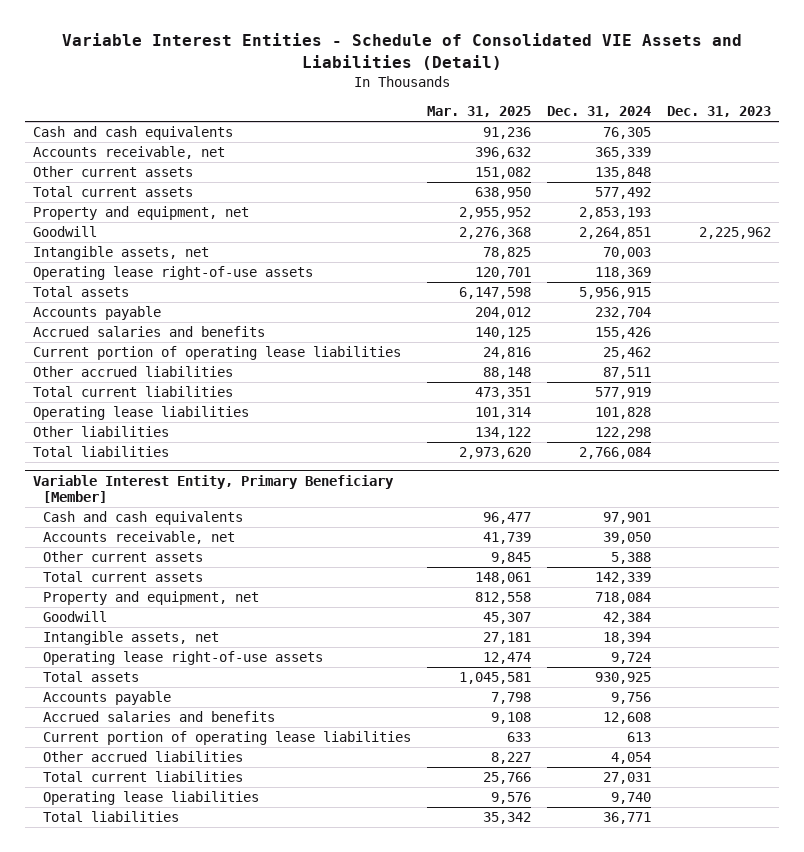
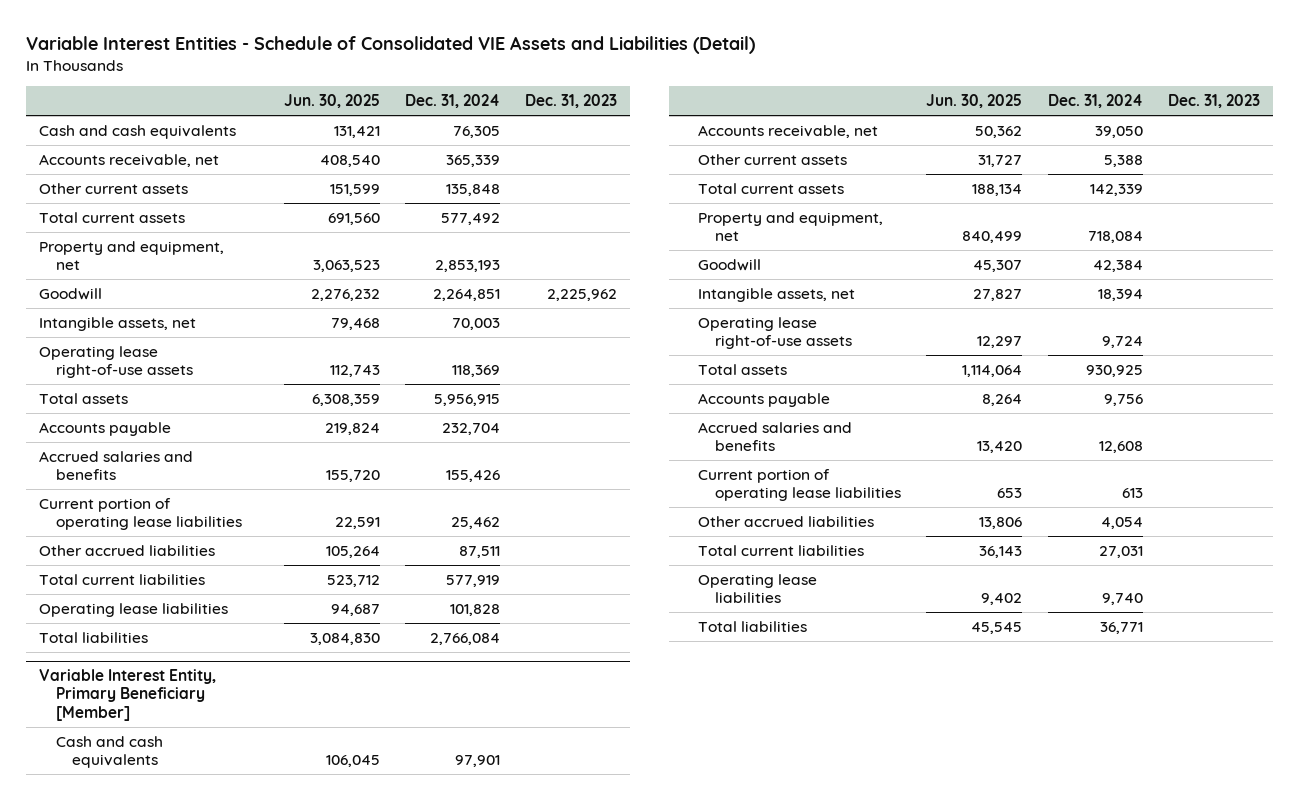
[426,105,531,117] Mar. 31, 2025 -> none
none -> [283,94,380,109] Jun. 30, 2025
[32,426,169,438] Other liabilities -> none

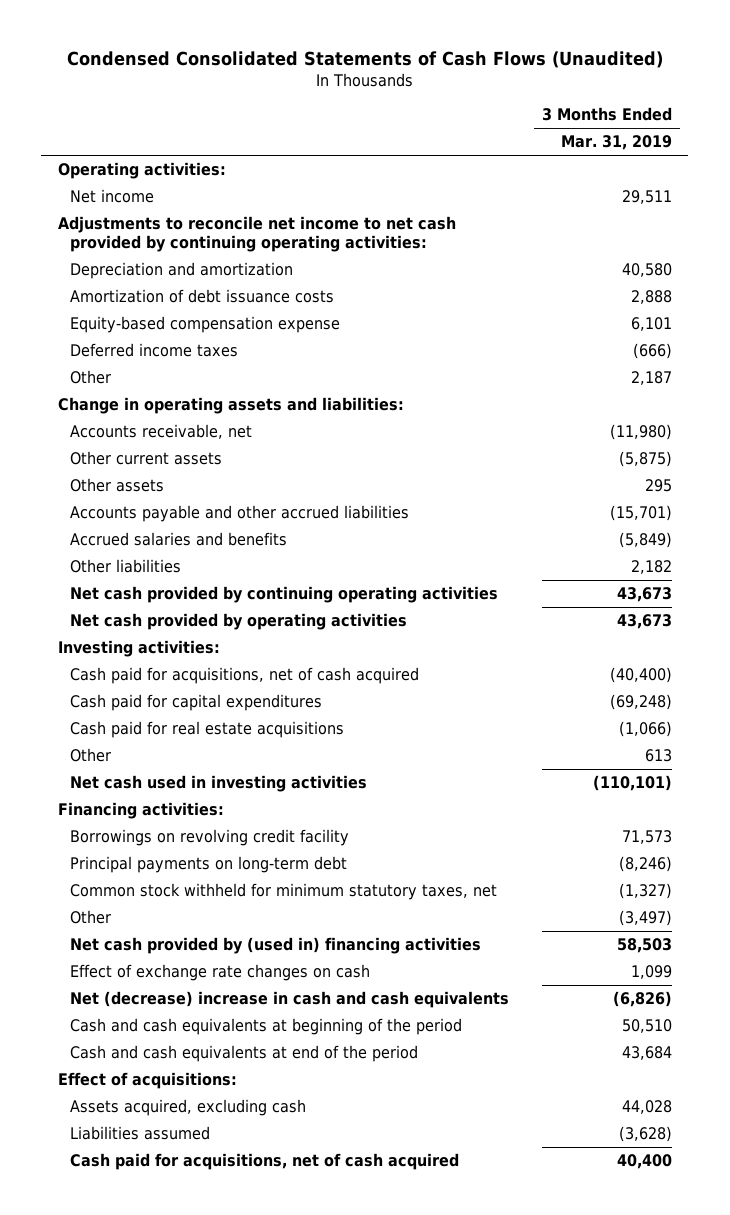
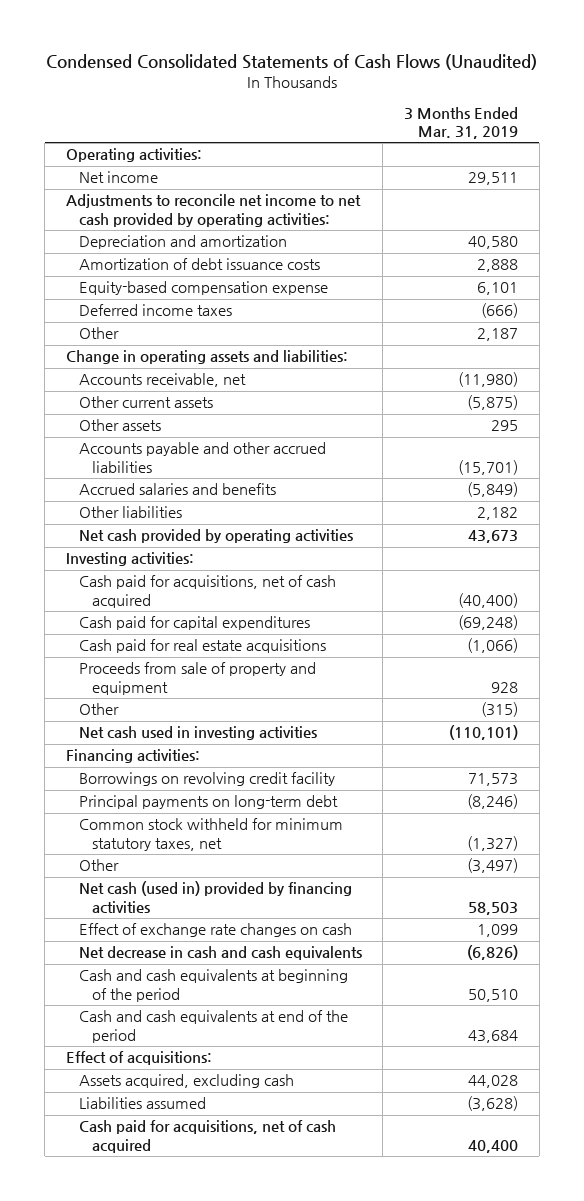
[57,216,456,253] Adjustments to reconcile net income to net cash provided by continuing operating activities: -> [65,194,361,227] Adjustments to reconcile net income to net cash provided by operating activities:
[70,586,499,604] Net cash provided by continuing operating activities -> none
none -> [78,662,316,695] Proceeds from sale of property and equipment
[645,749,673,763] 613 -> [481,702,519,718] (315)
[70,937,482,955] Net cash provided by (used in) financing activities -> [78,881,352,913] Net cash (used in) provided by financing activities
[70,991,510,1009] Net (decrease) increase in cash and cash equivalents -> [78,946,362,961] Net decrease in cash and cash equivalents

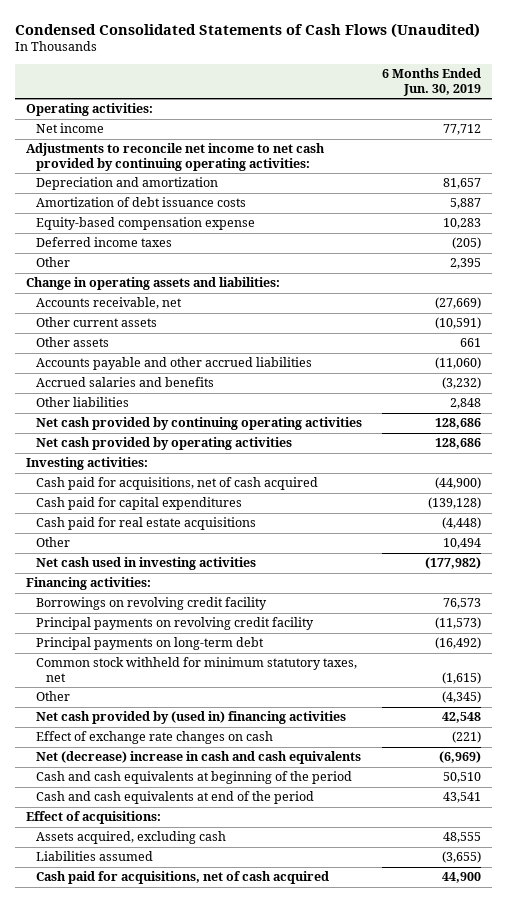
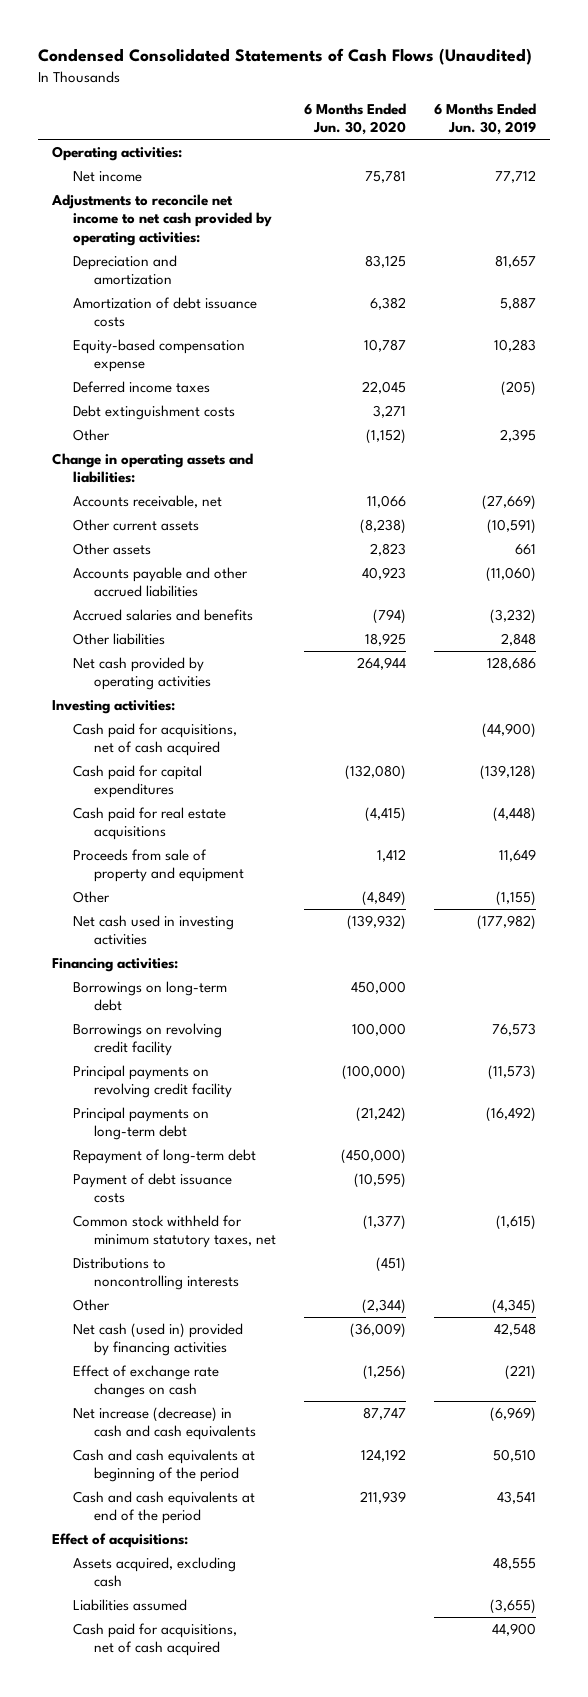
none -> [303,102,406,136] 6 Months Ended Jun. 30, 2020
[25,143,325,171] Adjustments to reconcile net income to net cash provided by continuing operating activities: -> [50,193,272,246] Adjustments to reconcile net income to net cash provided by operating activities:
none -> [72,404,235,420] Debt extinguishment costs
[35,417,362,431] Net cash provided by continuing operating activities -> none
none -> [72,848,244,883] Proceeds from sale of property and equipment
[443,538,482,550] 10,494 -> [495,890,536,906] (1,155)
none -> [72,980,227,1012] Borrowings on long-term debt
none -> [72,1148,256,1164] Repayment of long-term debt
none -> [72,1172,232,1204] Payment of debt issuance costs
none -> [72,1256,239,1291] Distributions to noncontrolling interests
[35,711,346,725] Net cash provided by (used in) financing activities -> [72,1322,243,1357] Net cash (used in) provided by financing activities
[35,751,361,765] Net (decrease) increase in cash and cash equivalents -> [72,1406,256,1441] Net increase (decrease) in cash and cash equivalents

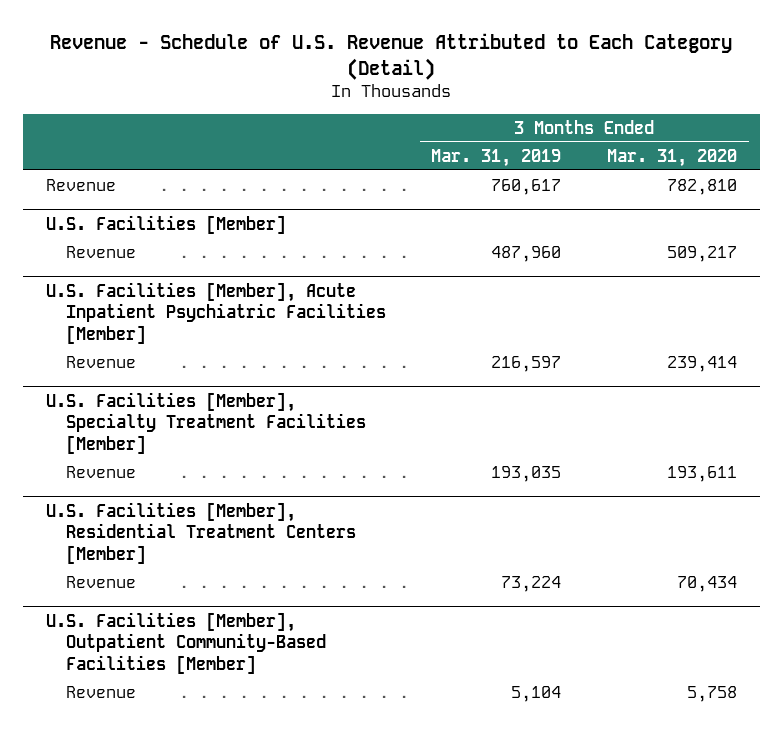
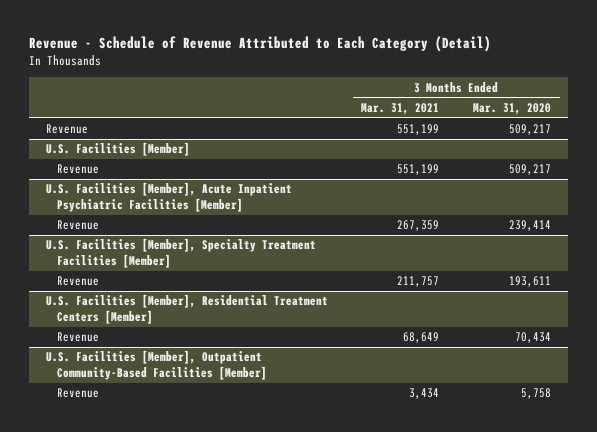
[50,32,733,80] Revenue - Schedule of U.S. Revenue Attributed to Each Category (Detail) -> [28,35,491,52] Revenue - Schedule of Revenue Attributed to Each Category (Detail)
[431,148,562,167] Mar. 31, 2019 -> none
none -> [361,102,440,115] Mar. 31, 2021
[667,178,738,195] 782,810 -> [509,124,552,136] 509,217

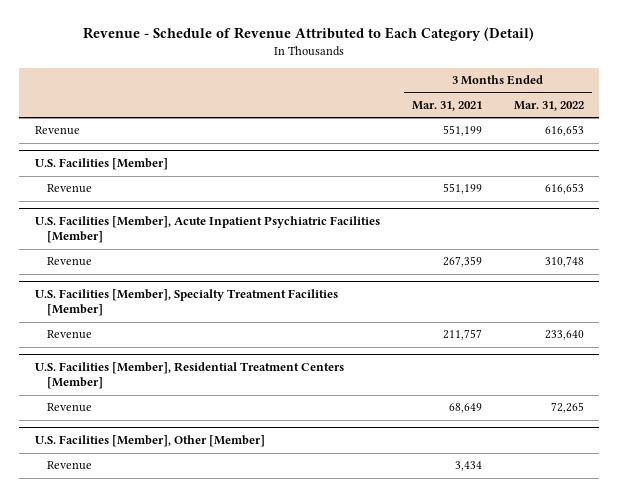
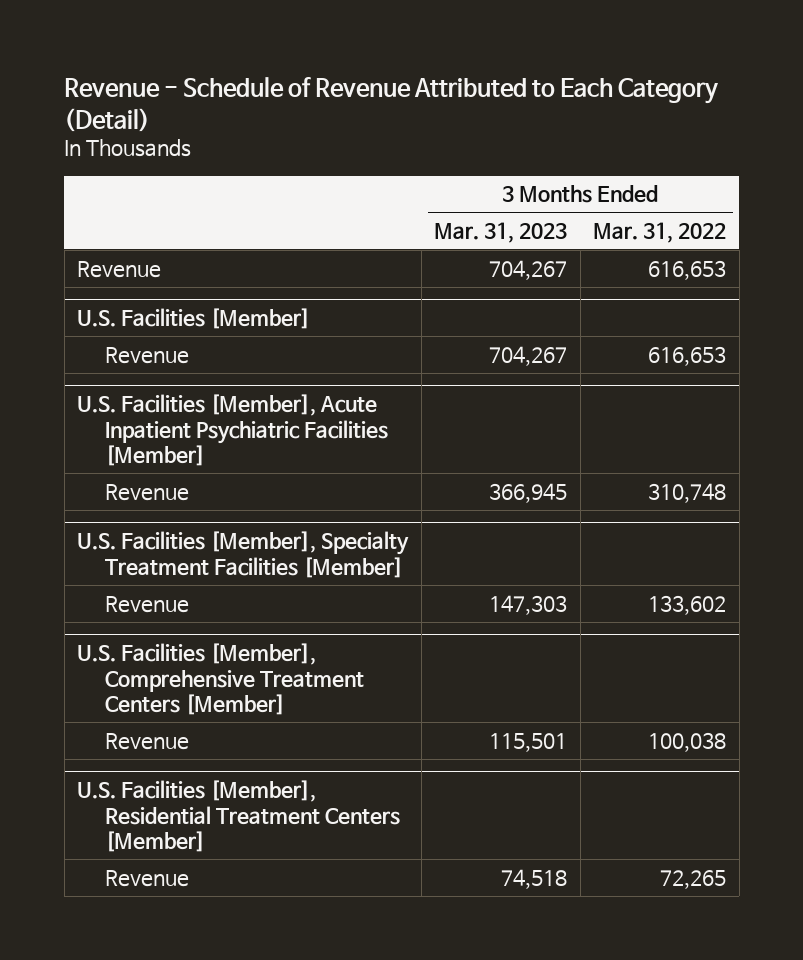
[411,100,482,111] Mar. 31, 2021 -> none
none -> [434,221,568,243] Mar. 31, 2023
[544,330,584,341] 233,640 -> [648,594,727,615] 133,602
none -> [77,643,365,716] U.S. Facilities [Member], Comprehensive Treatment Centers [Member]
none -> [105,732,190,750] Revenue
[35,435,266,448] U.S. Facilities [Member], Other [Member] -> none
[47,461,93,471] Revenue -> none

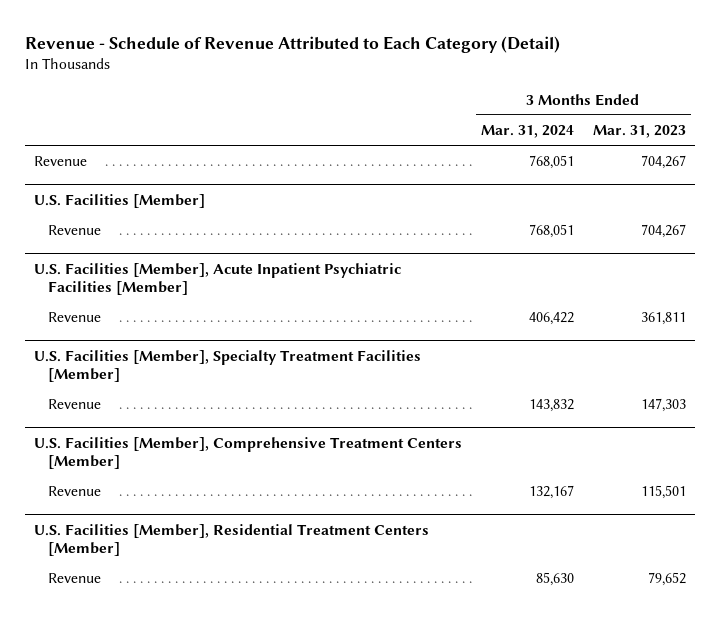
[593,221,727,243] Mar. 31, 2022 -> none
none -> [481,125,575,139] Mar. 31, 2024
[489,482,568,503] 366,945 -> [640,312,686,326] 361,811
[501,868,568,889] 74,518 -> [647,572,686,587] 79,652

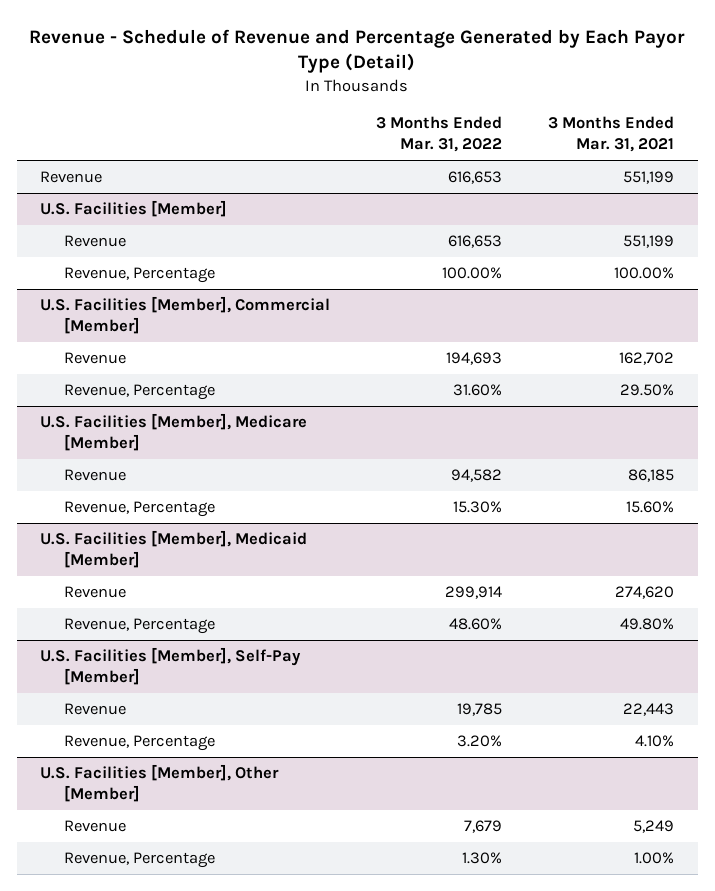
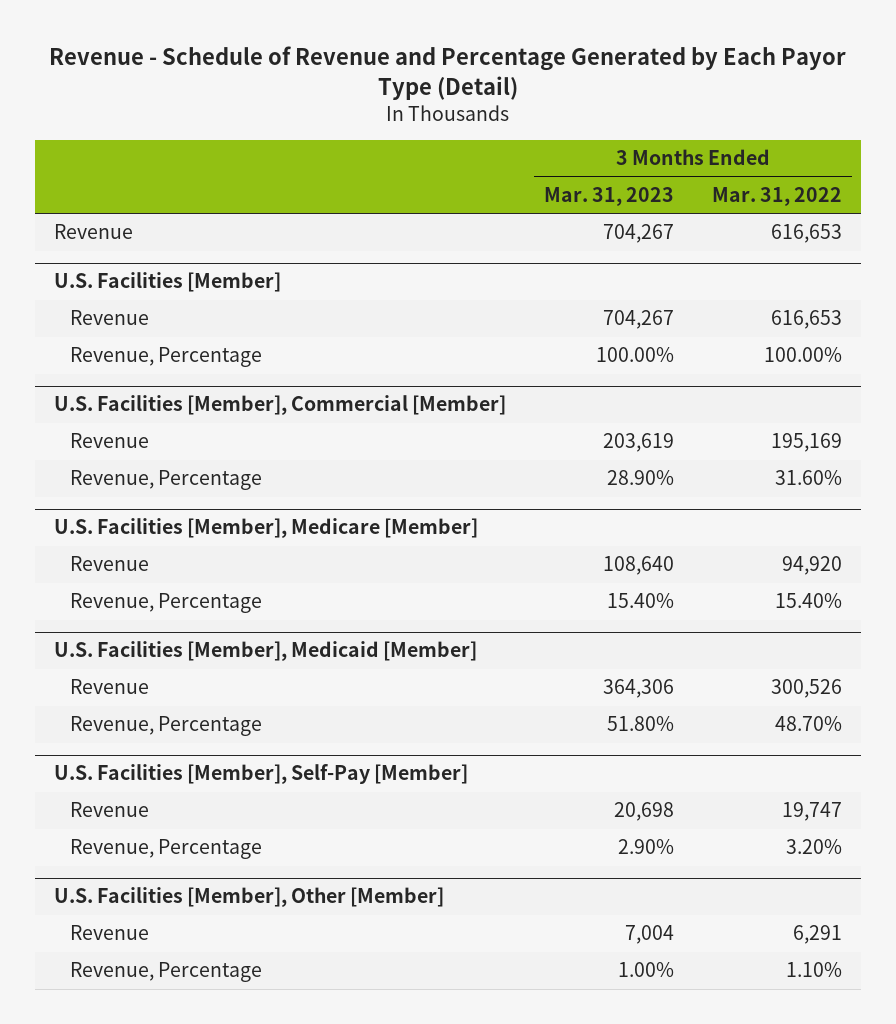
[548,116,675,153] 3 Months Ended Mar. 31, 2021 -> none
none -> [543,187,674,207] Mar. 31, 2023
[446,352,503,366] 194,693 -> [771,433,843,453] 195,169
[451,469,503,483] 94,582 -> [782,556,843,576] 94,920
[453,501,503,514] 15.30% -> [775,593,843,609] 15.40%
[445,586,503,600] 299,914 -> [771,679,843,699] 300,526
[449,618,503,631] 48.60% -> [775,716,843,732] 48.70%
[457,703,503,717] 19,785 -> [782,802,843,822] 19,747
[464,820,503,834] 7,679 -> [793,925,843,945] 6,291
[462,852,503,865] 1.30% -> [786,962,843,978] 1.10%

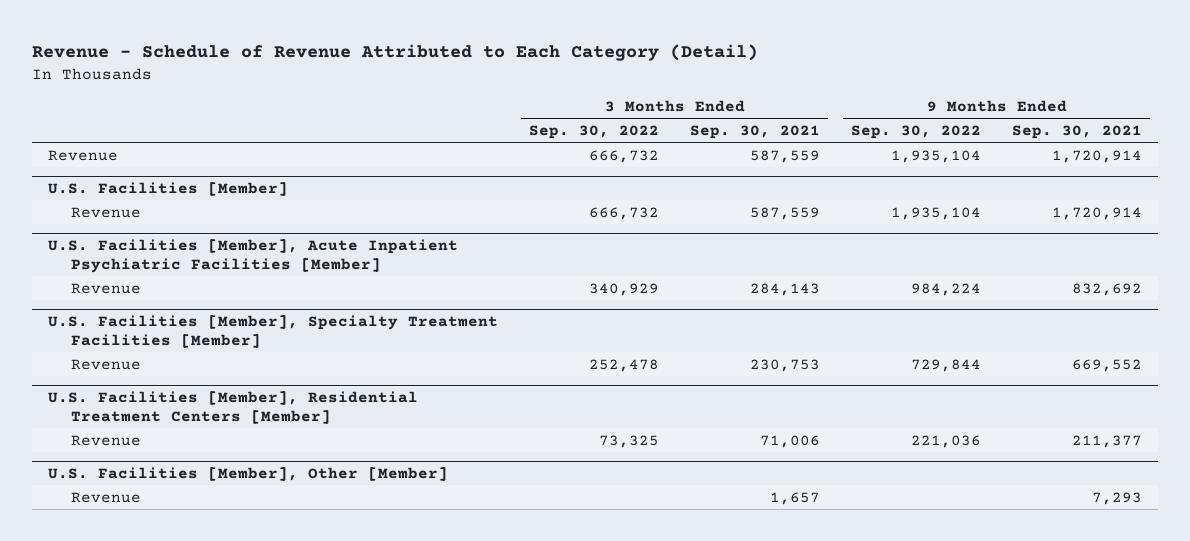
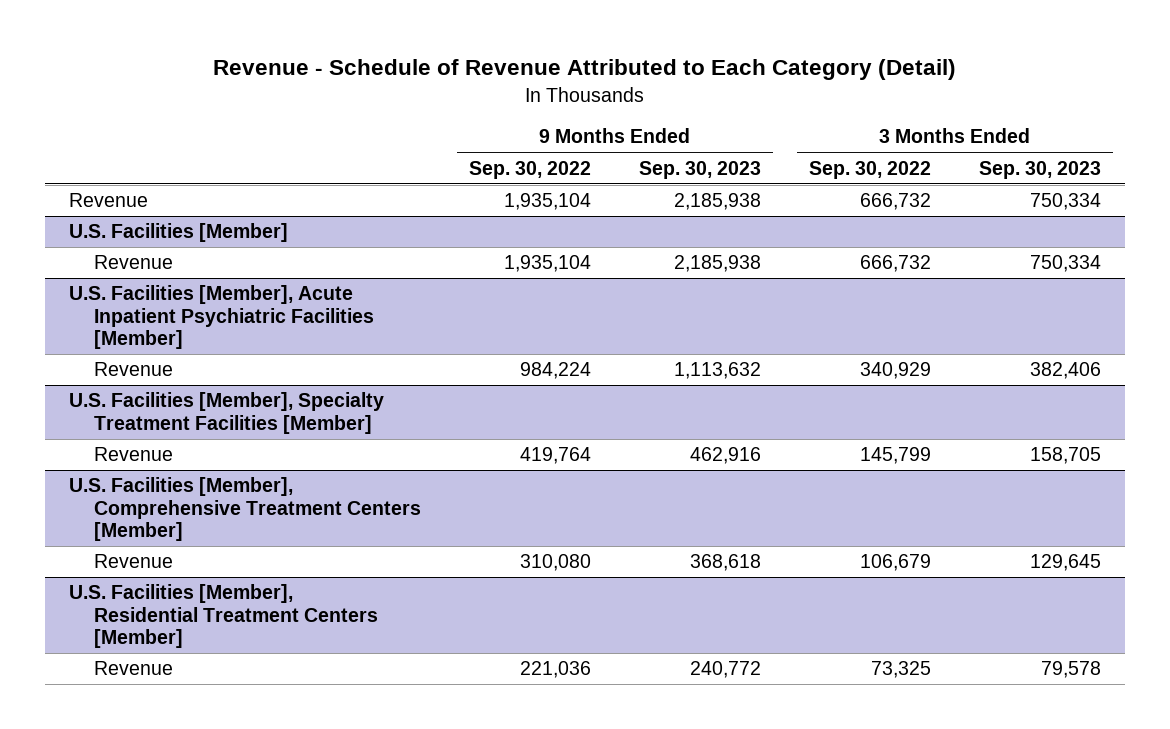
[690,125,821,140] Sep. 30, 2021 -> none
[1012,125,1143,140] Sep. 30, 2021 -> none
none -> [638,160,761,179] Sep. 30, 2023
none -> [978,160,1101,179] Sep. 30, 2023
[589,358,660,372] 252,478 -> [859,447,931,465] 145,799
[911,358,982,372] 729,844 -> [519,447,591,465] 419,764
none -> [69,477,421,542] U.S. Facilities [Member], Comprehensive Treatment Centers [Member]
none -> [93,554,173,569] Revenue
[47,467,448,482] U.S. Facilities [Member], Other [Member] -> none
[71,491,142,503] Revenue -> none

